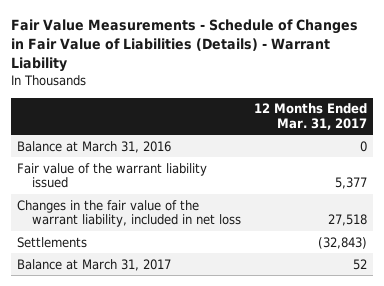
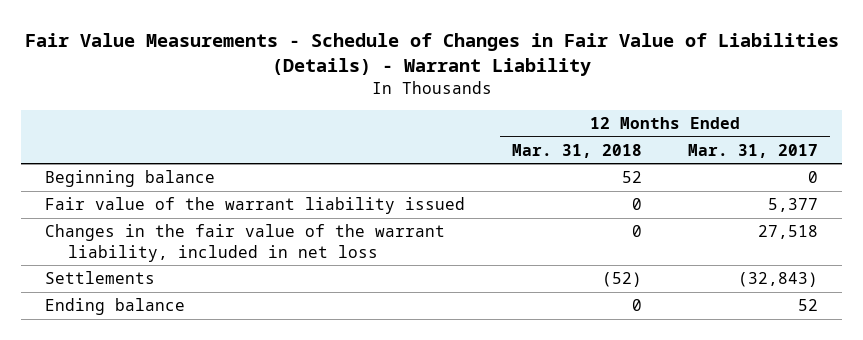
none -> [511,143,642,158] Mar. 31, 2018
[17,140,172,153] Balance at March 31, 2016 -> [44,170,215,188] Beginning balance
[17,258,172,271] Balance at March 31, 2017 -> [44,298,185,316] Ending balance

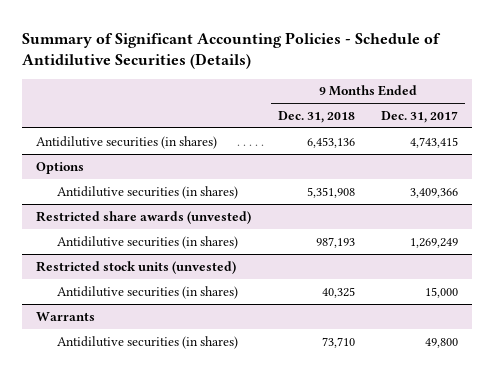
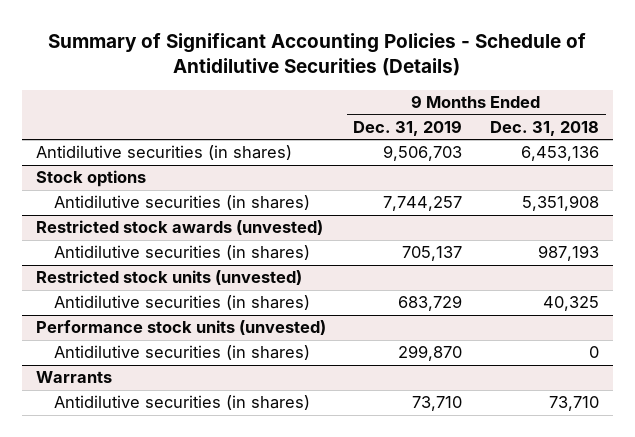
[381,111,459,124] Dec. 31, 2017 -> none
none -> [353,119,463,136] Dec. 31, 2019
[35,161,84,174] Options -> [35,170,146,188] Stock options
[35,210,251,224] Restricted share awards (unvested) -> [35,220,323,236] Restricted stock awards (unvested)
none -> [35,320,326,336] Performance stock units (unvested)
none -> [53,345,310,361] Antidilutive securities (in shares)

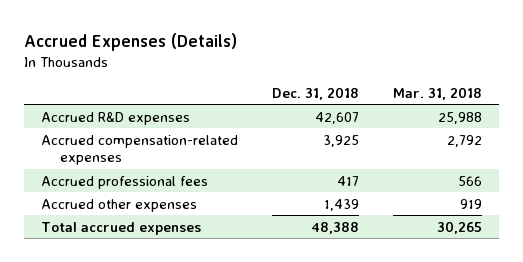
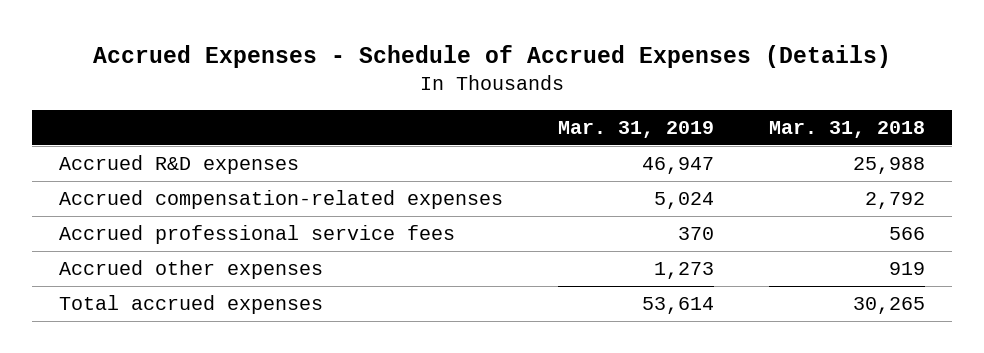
[23,32,237,51] Accrued Expenses (Details) -> [93,44,892,68] Accrued Expenses - Schedule of Accrued Expenses (Details)
[271,86,359,100] Dec. 31, 2018 -> none
none -> [558,120,715,138] Mar. 31, 2019
[40,175,208,189] Accrued professional fees -> [59,225,456,245] Accrued professional service fees

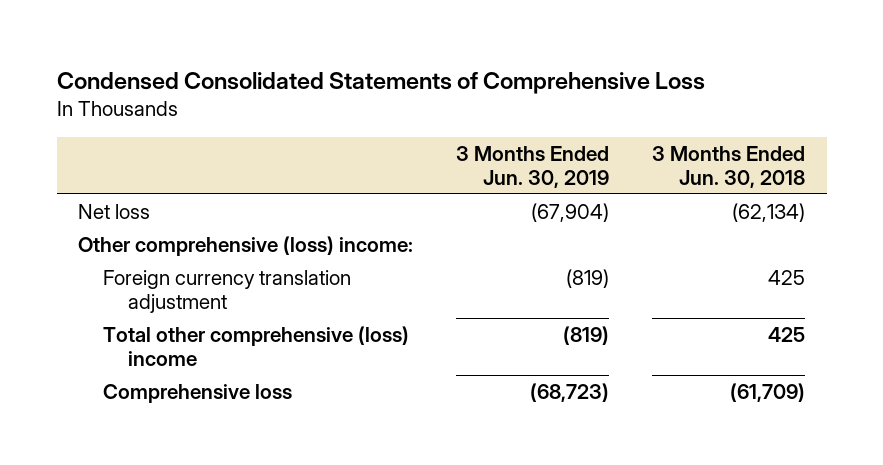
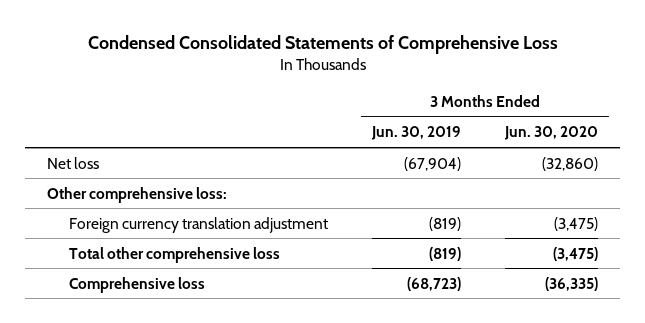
[652,145,806,188] 3 Months Ended Jun. 30, 2018 -> none
none -> [503,126,598,141] Jun. 30, 2020
[78,235,414,256] Other comprehensive (loss) income: -> [47,186,228,203] Other comprehensive loss:
[103,325,410,367] Total other comprehensive (loss) income -> [68,246,280,263] Total other comprehensive loss

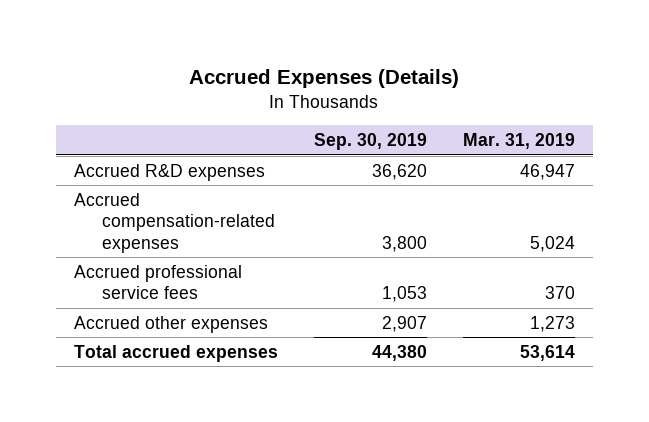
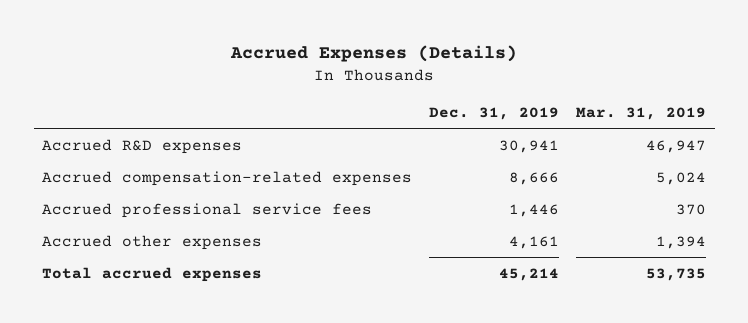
[313,133,427,151] Sep. 30, 2019 -> none
none -> [429,106,560,120] Dec. 31, 2019
[529,315,575,332] 1,273 -> [656,235,707,249] 1,394
[519,344,575,361] 53,614 -> [646,267,707,281] 53,735

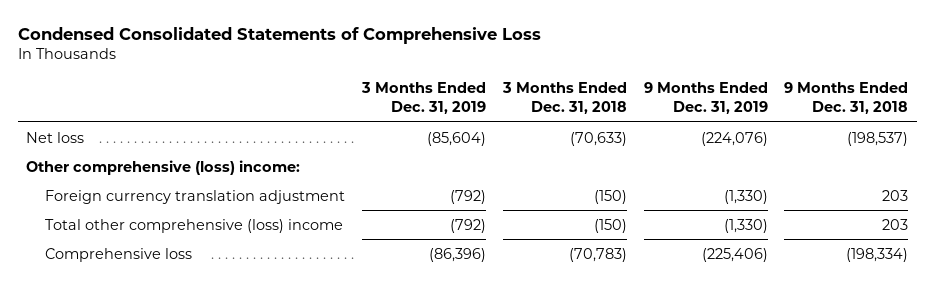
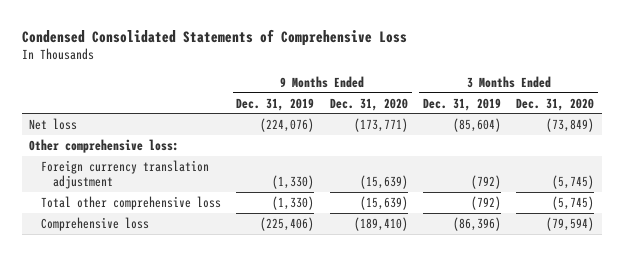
[501,82,627,114] 3 Months Ended Dec. 31, 2018 -> none
[784,82,909,114] 9 Months Ended Dec. 31, 2018 -> none
none -> [329,97,408,111] Dec. 31, 2020
none -> [516,97,595,111] Dec. 31, 2020
[26,159,301,175] Other comprehensive (loss) income: -> [29,138,180,153] Other comprehensive loss:
[45,218,344,233] Total other comprehensive (loss) income -> [41,195,222,210] Total other comprehensive loss

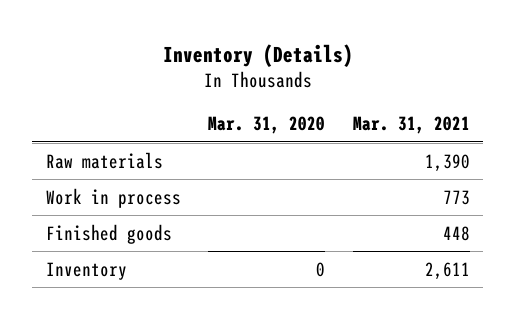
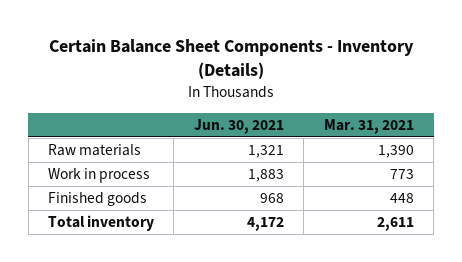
[162,43,353,67] Inventory (Details) -> [48,39,414,80] Certain Balance Sheet Components - Inventory (Details)
[208,116,326,135] Mar. 31, 2020 -> none
none -> [193,118,284,134] Jun. 30, 2021
[46,261,128,280] Inventory -> [48,215,155,232] Total inventory

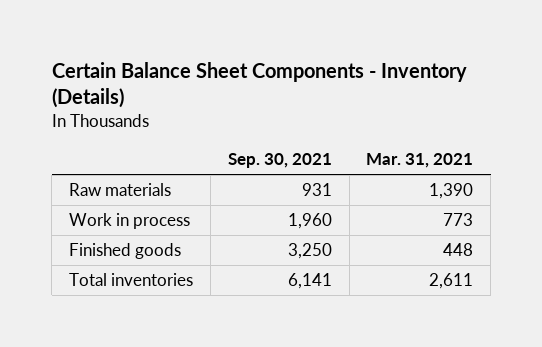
[193,118,284,134] Jun. 30, 2021 -> none
none -> [227,153,332,169] Sep. 30, 2021
[48,215,155,232] Total inventory -> [69,273,194,287] Total inventories

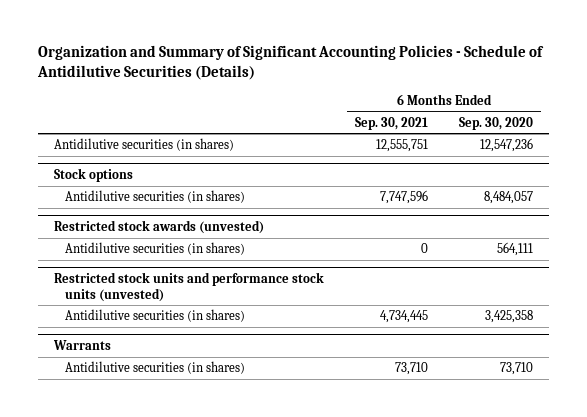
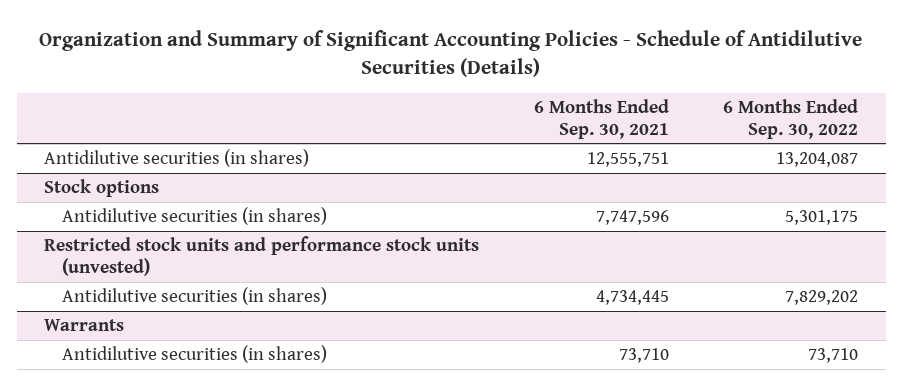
[459,116,534,130] Sep. 30, 2020 -> none
none -> [723,99,859,139] 6 Months Ended Sep. 30, 2022
[53,220,264,235] Restricted stock awards (unvested) -> none
[64,242,245,256] Antidilutive securities (in shares) -> none

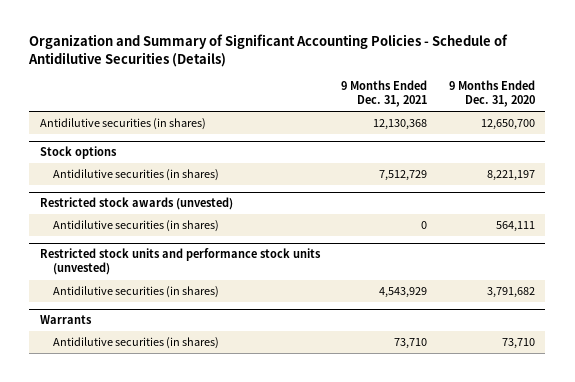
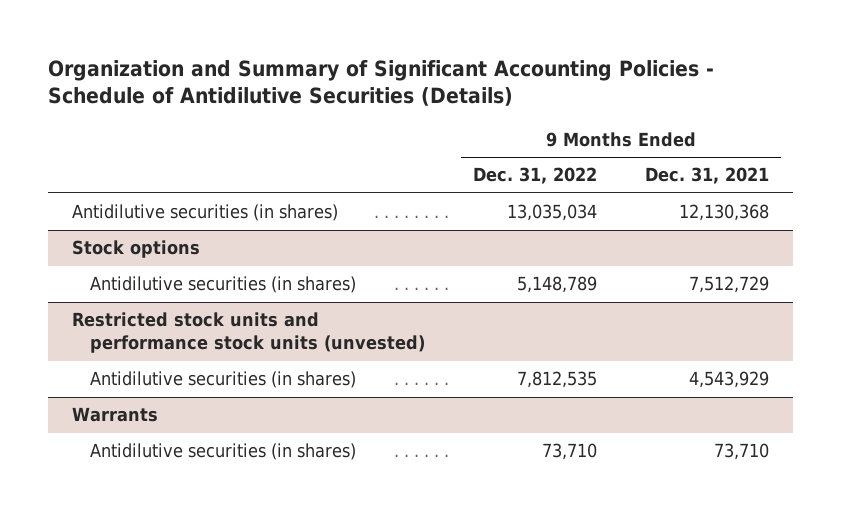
[448,80,535,108] 9 Months Ended Dec. 31, 2020 -> none
none -> [473,167,598,185] Dec. 31, 2022
[39,197,233,211] Restricted stock awards (unvested) -> none
[53,220,220,233] Antidilutive securities (in shares) -> none

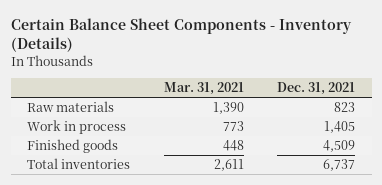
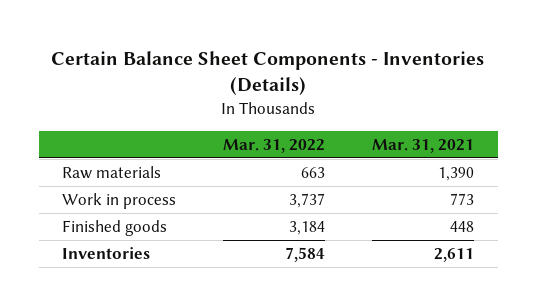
[10,17,352,52] Certain Balance Sheet Components - Inventory (Details) -> [51,50,485,96] Certain Balance Sheet Components - Inventories (Details)
[277,82,356,96] Dec. 31, 2021 -> none
none -> [223,138,326,153] Mar. 31, 2022
[27,158,131,170] Total inventories -> [62,247,151,260] Inventories

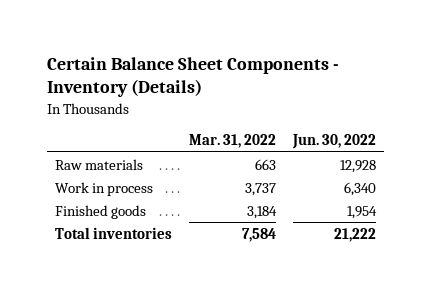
[51,50,485,96] Certain Balance Sheet Components - Inventories (Details) -> [46,57,339,98] Certain Balance Sheet Components - Inventory (Details)
[372,138,475,153] Mar. 31, 2021 -> none
none -> [291,134,376,150] Jun. 30, 2022
[62,247,151,260] Inventories -> [55,226,173,239] Total inventories

